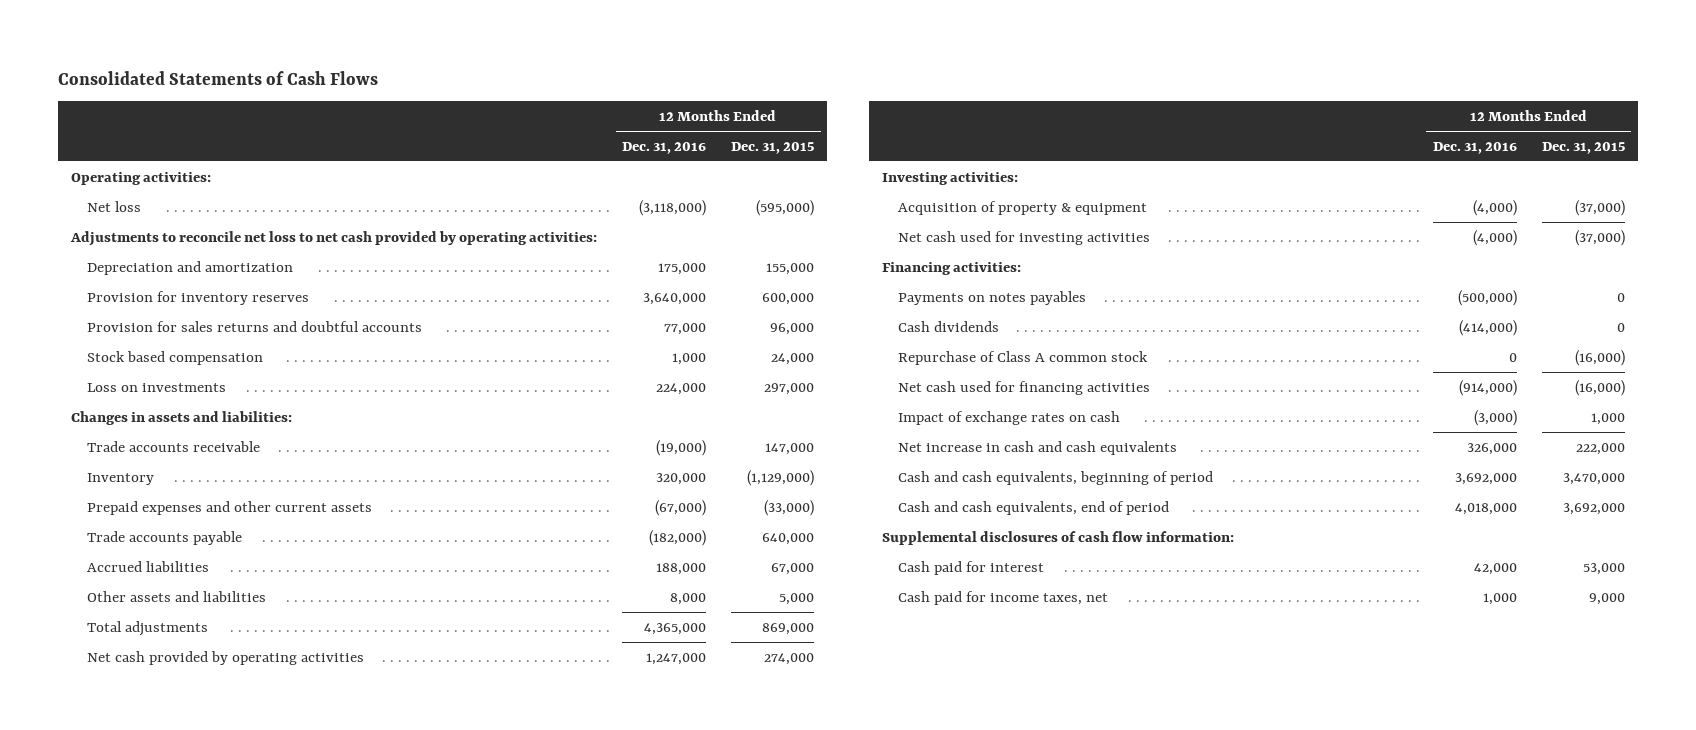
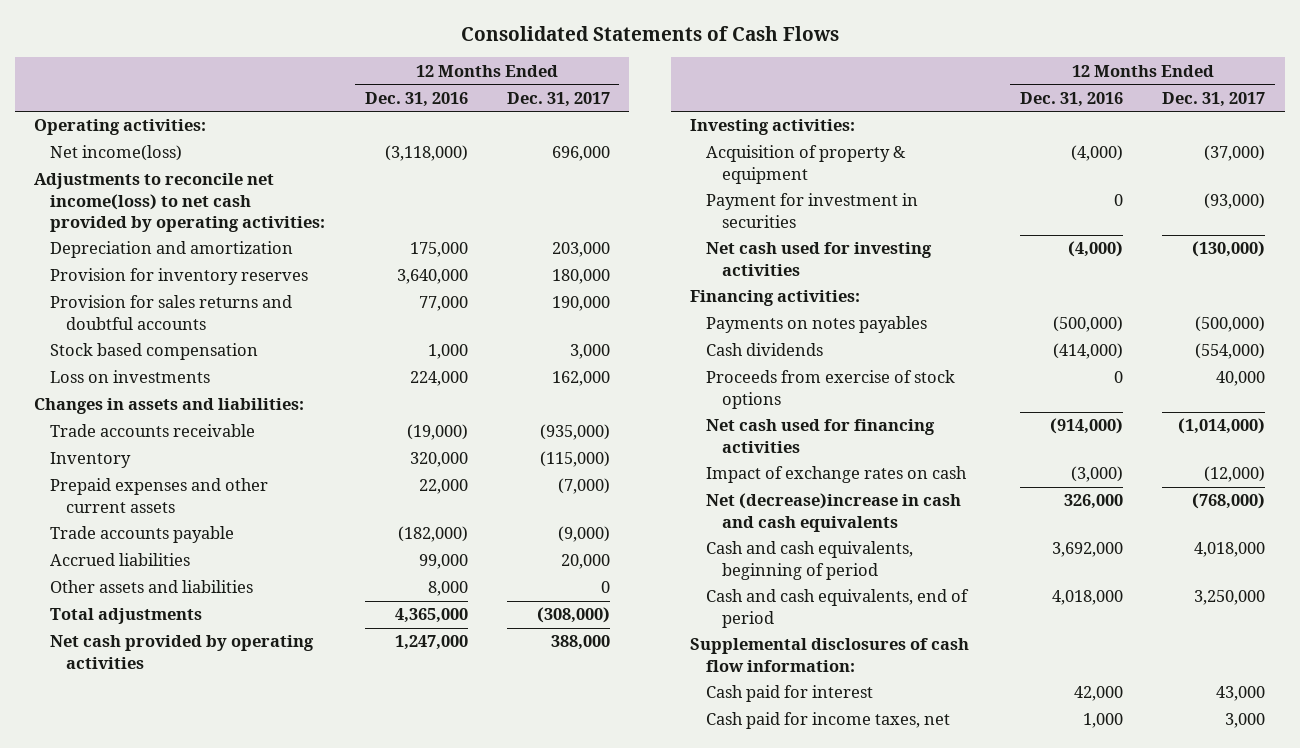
[731,141,815,154] Dec. 31, 2015 -> none
none -> [506,91,610,107] Dec. 31, 2017
[87,200,142,212] Net loss -> [50,145,183,162] Net income(loss)
[70,230,598,246] Adjustments to reconcile net loss to net cash provided by operating activities: -> [34,173,326,232] Adjustments to reconcile net income(loss) to net cash provided by operating activities:
[655,499,707,516] (67,000) -> [418,479,468,495] 22,000
[656,562,707,575] 188,000 -> [418,554,468,570] 99,000
none -> [706,193,919,228] Payment for investment in securities
[897,350,1148,365] Repurchase of Class A common stock -> none
none -> [706,370,956,409] Proceeds from exercise of stock options
[897,440,1177,455] Net increase in cash and cash equivalents -> [706,493,962,532] Net (decrease)increase in cash and cash equivalents

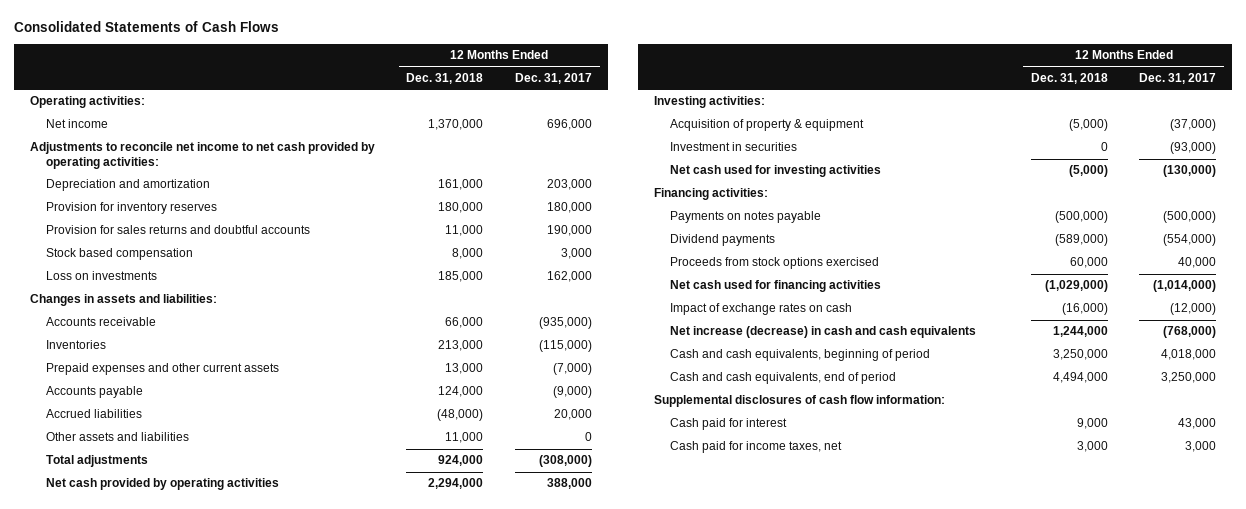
[364,91,468,107] Dec. 31, 2016 -> none
none -> [406,72,484,84] Dec. 31, 2018
[50,145,183,162] Net income(loss) -> [46,119,109,129] Net income
[34,173,326,232] Adjustments to reconcile net income(loss) to net cash provided by operating activities: -> [29,142,375,169] Adjustments to reconcile net income to net cash provided by operating activities:
[50,424,256,438] Trade accounts receivable -> [46,317,157,327] Accounts receivable
[50,452,132,469] Inventory -> [46,340,107,350] Inventories
[50,526,235,544] Trade accounts payable -> [46,386,144,399] Accounts payable
[706,193,919,228] Payment for investment in securities -> [670,142,798,152] Investment in securities
[706,316,928,334] Payments on notes payables -> [670,211,822,224] Payments on notes payable
[706,343,824,357] Cash dividends -> [670,234,776,247] Dividend payments
[706,370,956,409] Proceeds from exercise of stock options -> [670,257,880,270] Proceeds from stock options exercised
[706,493,962,532] Net (decrease)increase in cash and cash equivalents -> [670,326,977,339] Net increase (decrease) in cash and cash equivalents

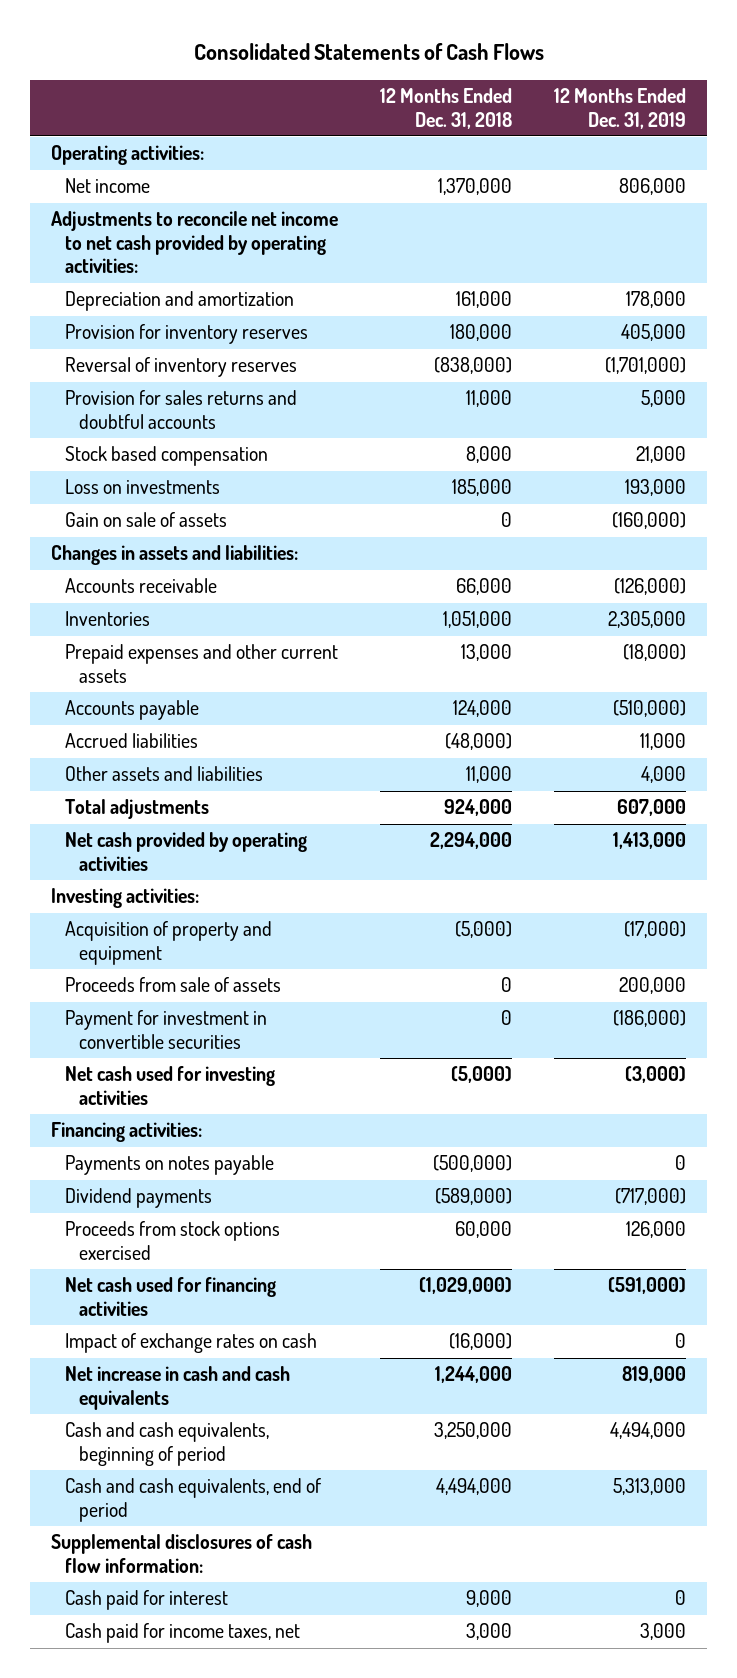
[515,72,593,84] Dec. 31, 2017 -> none
none -> [553,88,686,129] 12 Months Ended Dec. 31, 2019
none -> [65,357,298,378] Reversal of inventory reserves
none -> [65,512,228,528] Gain on sale of assets
[438,340,484,352] 213,000 -> [443,611,513,629] 1,051,000
[670,119,865,132] Acquisition of property & equipment -> [65,921,273,965] Acquisition of property and equipment
none -> [65,977,282,993] Proceeds from sale of assets
[670,142,798,152] Investment in securities -> [65,1010,268,1049] Payment for investment in convertible securities
[670,326,977,339] Net increase (decrease) in cash and cash equivalents -> [65,1366,291,1410] Net increase in cash and cash equivalents

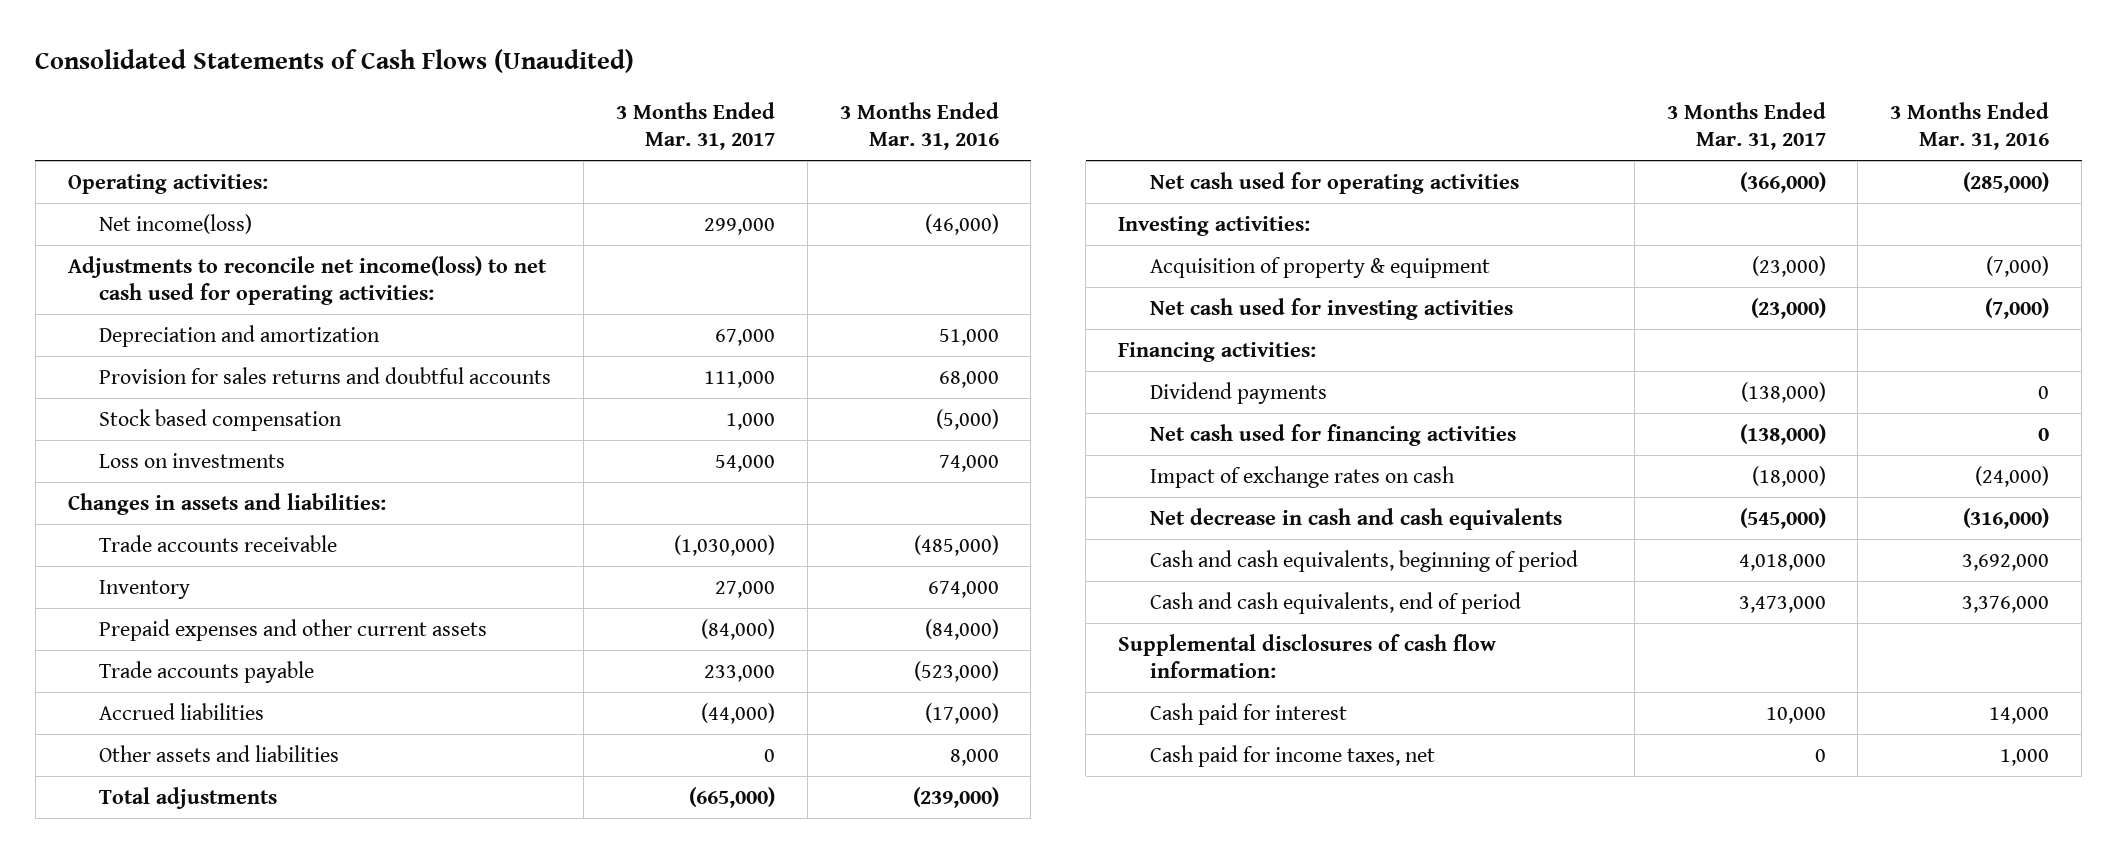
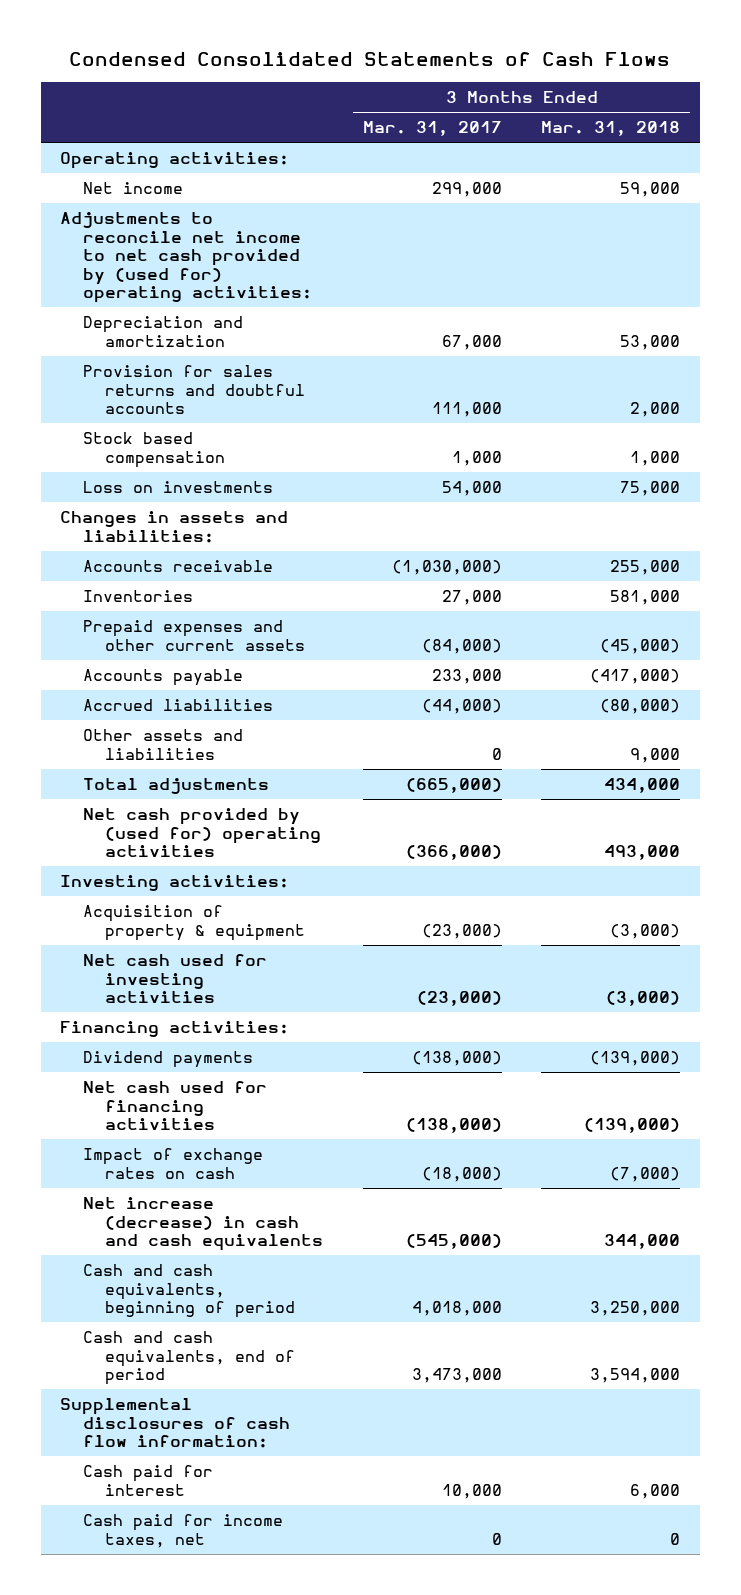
[35,49,635,74] Consolidated Statements of Cash Flows (Unaudited) -> [69,51,671,66] Condensed Consolidated Statements of Cash Flows
[839,101,999,151] 3 Months Ended Mar. 31, 2016 -> none
none -> [541,121,681,137] Mar. 31, 2018
[99,213,253,234] Net income(loss) -> [82,182,183,195] Net income
[67,255,547,305] Adjustments to reconcile net income(loss) to net cash used for operating activities: -> [60,212,312,304] Adjustments to reconcile net income to net cash provided by (used for) operating activities:
[99,534,338,552] Trade accounts receivable -> [82,560,273,573] Accounts receivable
[99,579,191,599] Inventory -> [82,590,193,603] Inventories
[99,660,315,683] Trade accounts payable -> [82,669,243,687] Accounts payable
[1149,171,1519,194] Net cash used for operating activities -> [82,808,322,858] Net cash provided by (used for) operating activities
[1149,507,1562,530] Net decrease in cash and cash equivalents -> [82,1197,324,1252] Net increase (decrease) in cash and cash equivalents

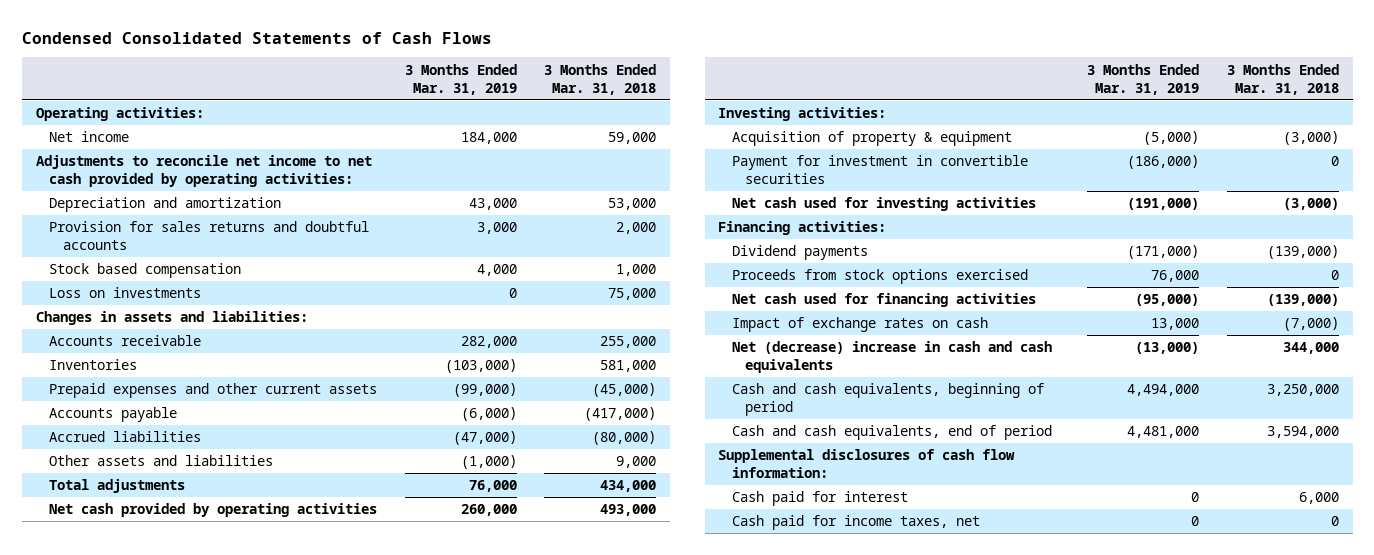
[362,121,502,137] Mar. 31, 2017 -> none
none -> [404,63,517,95] 3 Months Ended Mar. 31, 2019
[60,212,312,304] Adjustments to reconcile net income to net cash provided by (used for) operating activities: -> [35,155,372,188] Adjustments to reconcile net income to net cash provided by operating activities:
[82,808,322,858] Net cash provided by (used for) operating activities -> [49,503,378,518] Net cash provided by operating activities
none -> [731,155,1028,185] Payment for investment in convertible securities
none -> [731,269,1028,285] Proceeds from stock options exercised
[82,1197,324,1252] Net increase (decrease) in cash and cash equivalents -> [731,341,1052,374] Net (decrease) increase in cash and cash equivalents

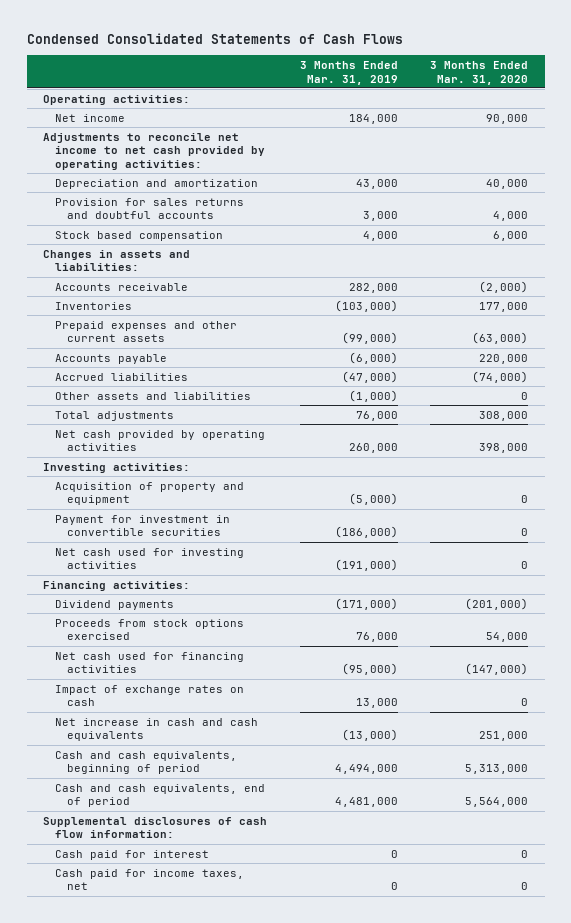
[544,63,657,95] 3 Months Ended Mar. 31, 2018 -> none
none -> [430,60,529,85] 3 Months Ended Mar. 31, 2020
[49,287,202,299] Loss on investments -> none
[731,131,1012,147] Acquisition of property & equipment -> [55,481,245,506] Acquisition of property and equipment
[731,341,1052,374] Net (decrease) increase in cash and cash equivalents -> [55,717,259,742] Net increase in cash and cash equivalents

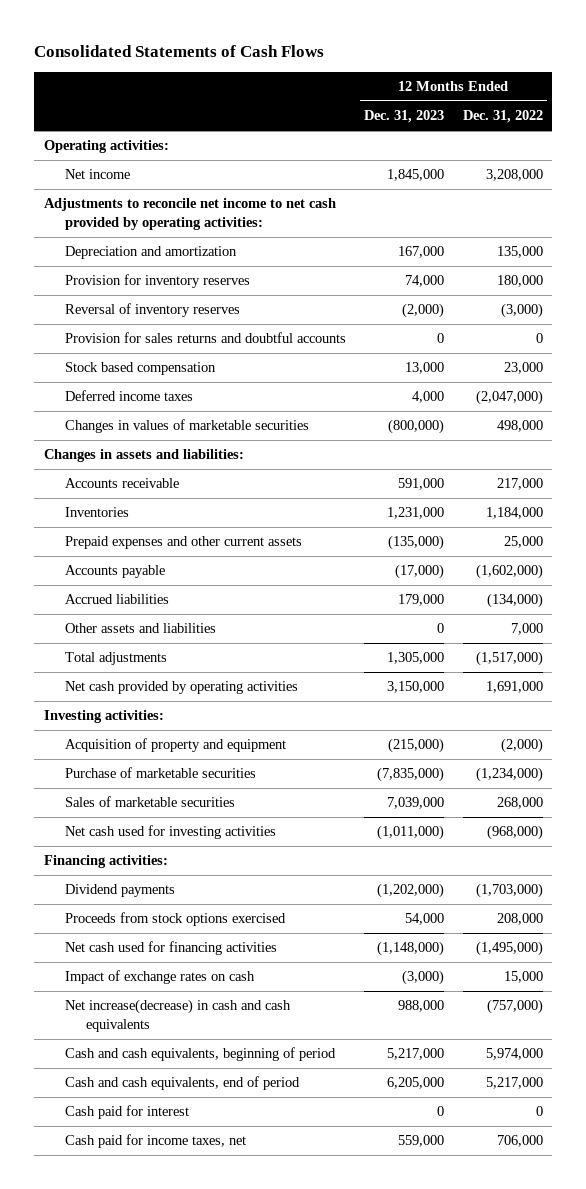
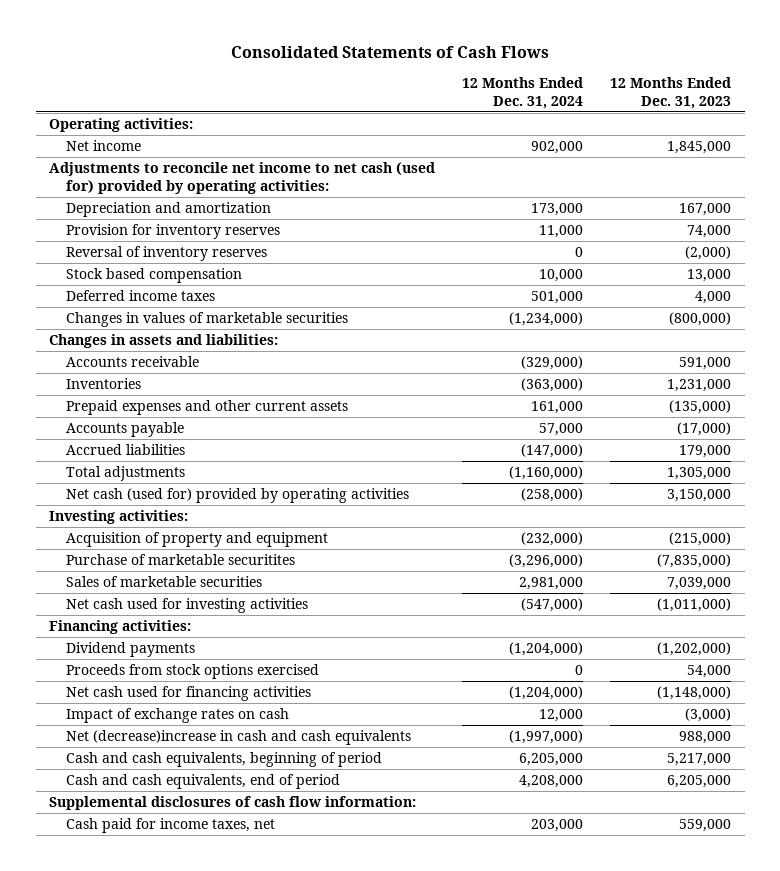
[462,110,543,124] Dec. 31, 2022 -> none
none -> [462,76,584,109] 12 Months Ended Dec. 31, 2024
[43,198,336,230] Adjustments to reconcile net income to net cash provided by operating activities: -> [49,161,436,195] Adjustments to reconcile net income to net cash (used for) provided by operating activities:
[64,332,346,344] Provision for sales returns and doubtful accounts -> none
[64,623,216,634] Other assets and liabilities -> none
[64,681,298,695] Net cash provided by operating activities -> [65,487,409,503] Net cash (used for) provided by operating activities
[64,767,256,779] Purchase of marketable securities -> [65,553,295,565] Purchase of marketable securitites
[64,999,291,1032] Net increase(decrease) in cash and cash equivalents -> [65,729,411,745] Net (decrease)increase in cash and cash equivalents
[64,1105,189,1120] Cash paid for interest -> none
none -> [49,795,417,810] Supplemental disclosures of cash flow information:

